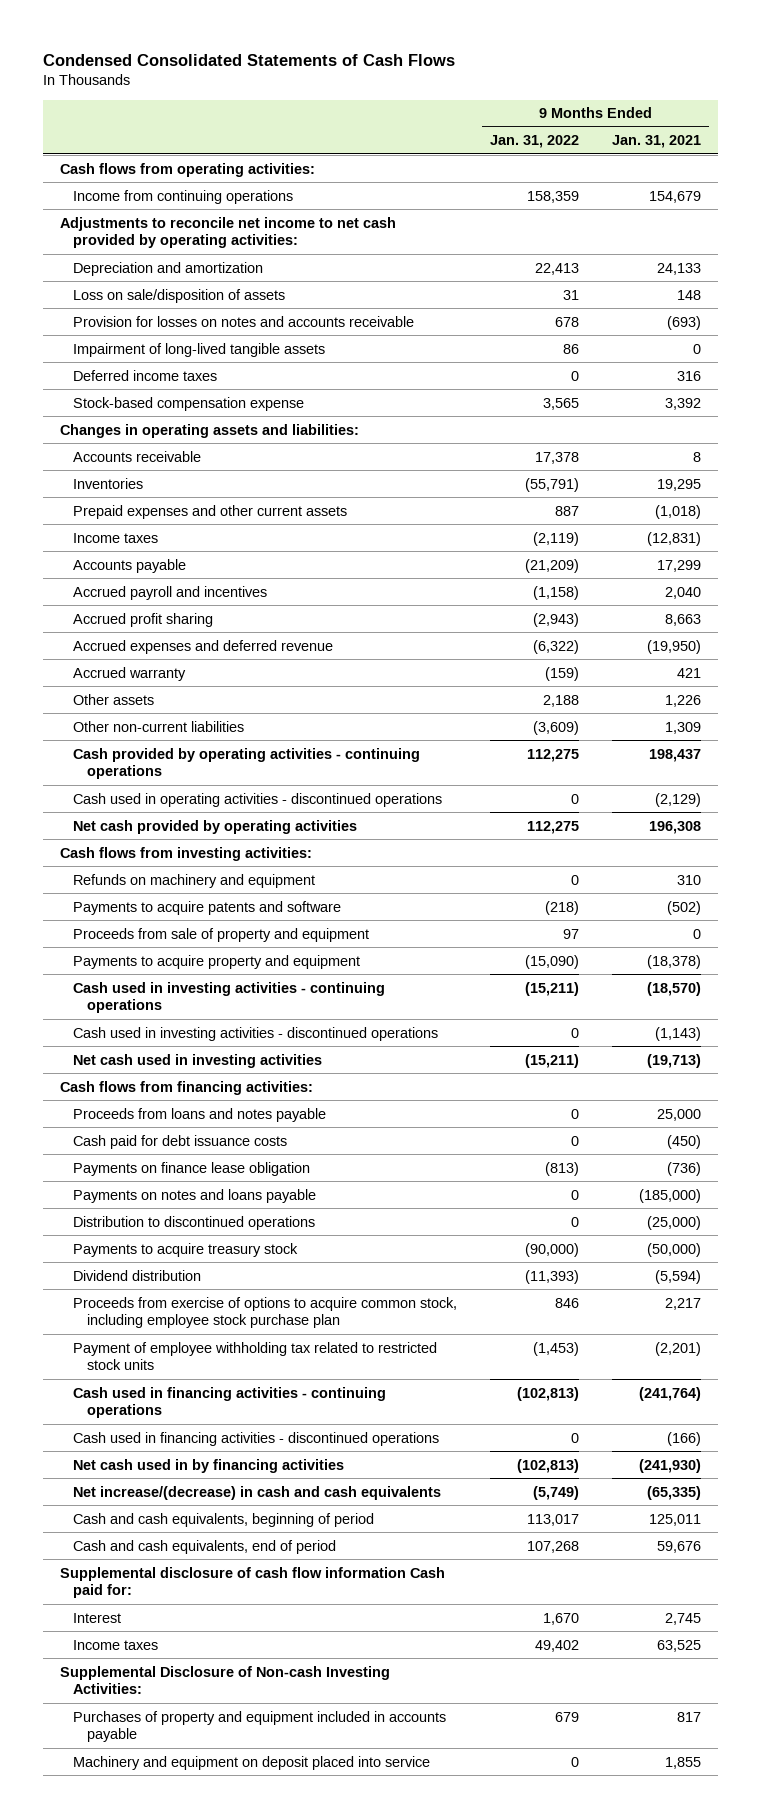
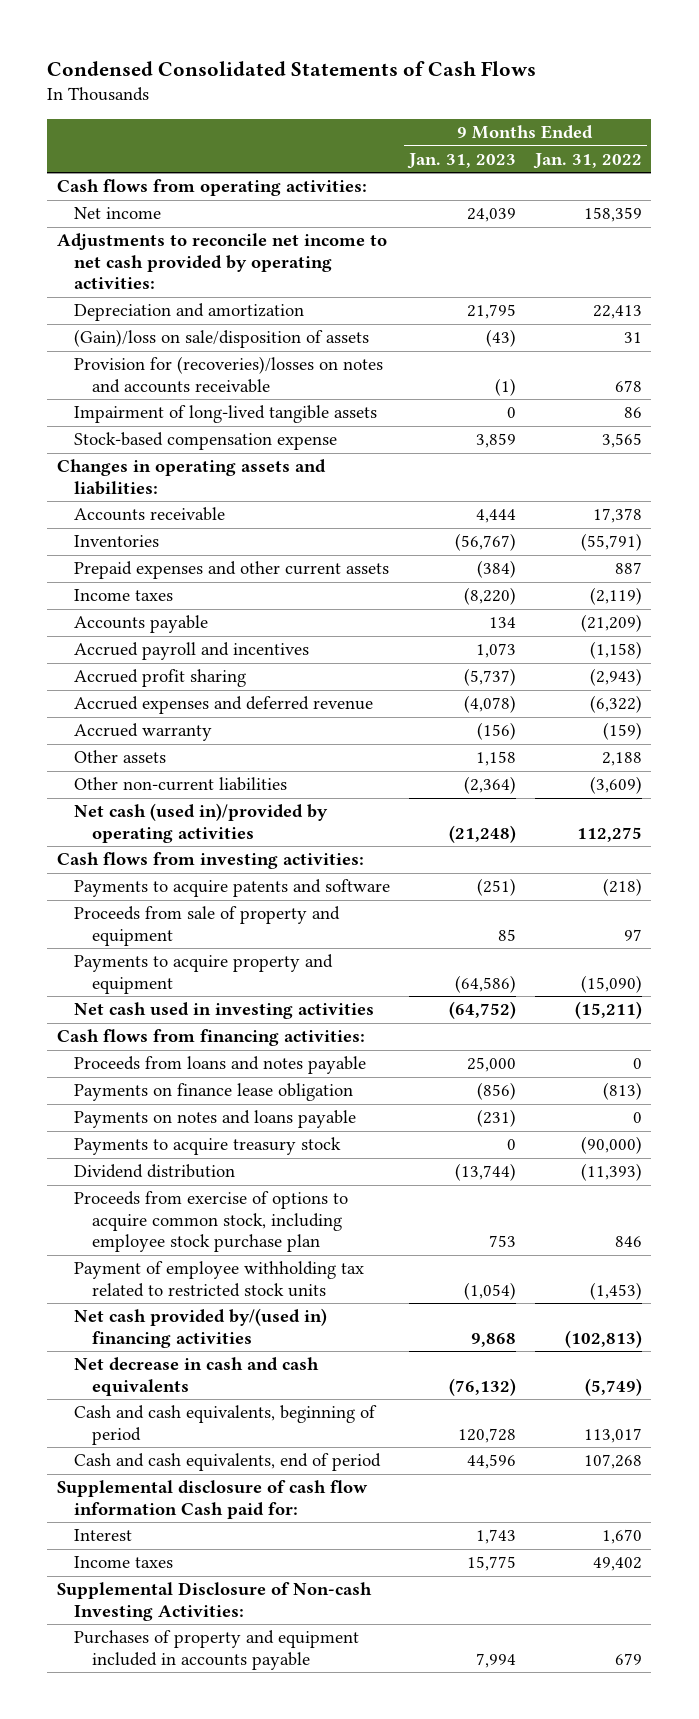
[612,135,702,149] Jan. 31, 2021 -> none
none -> [407,152,517,169] Jan. 31, 2023
[73,189,294,204] Income from continuing operations -> [74,207,162,220] Net income
[73,288,286,303] Loss on sale/disposition of assets -> [74,329,370,349] (Gain)/loss on sale/disposition of assets
[73,315,415,327] Provision for losses on notes and accounts receivable -> [74,356,384,393] Provision for (recoveries)/losses on notes and accounts receivable
[73,369,218,381] Deferred income taxes -> none
[73,747,421,780] Cash provided by operating activities - continuing operations -> none
[73,792,443,807] Cash used in operating activities - discontinued operations -> none
[73,819,358,834] Net cash provided by operating activities -> [74,803,329,843] Net cash (used in)/provided by operating activities
[73,873,316,888] Refunds on machinery and equipment -> none
[73,981,386,1014] Cash used in investing activities - continuing operations -> none
[73,1026,439,1041] Cash used in investing activities - discontinued operations -> none
[73,1134,288,1149] Cash paid for debt issuance costs -> none
[73,1215,316,1230] Distribution to discontinued operations -> none
[73,1386,387,1419] Cash used in financing activities - continuing operations -> none
[73,1431,440,1446] Cash used in financing activities - discontinued operations -> none
[73,1458,345,1473] Net cash used in by financing activities -> [74,1308,328,1348] Net cash provided by/(used in) financing activities
[73,1485,442,1500] Net increase/(decrease) in cash and cash equivalents -> [74,1357,320,1396] Net decrease in cash and cash equivalents
[73,1755,431,1770] Machinery and equipment on deposit placed into service -> none

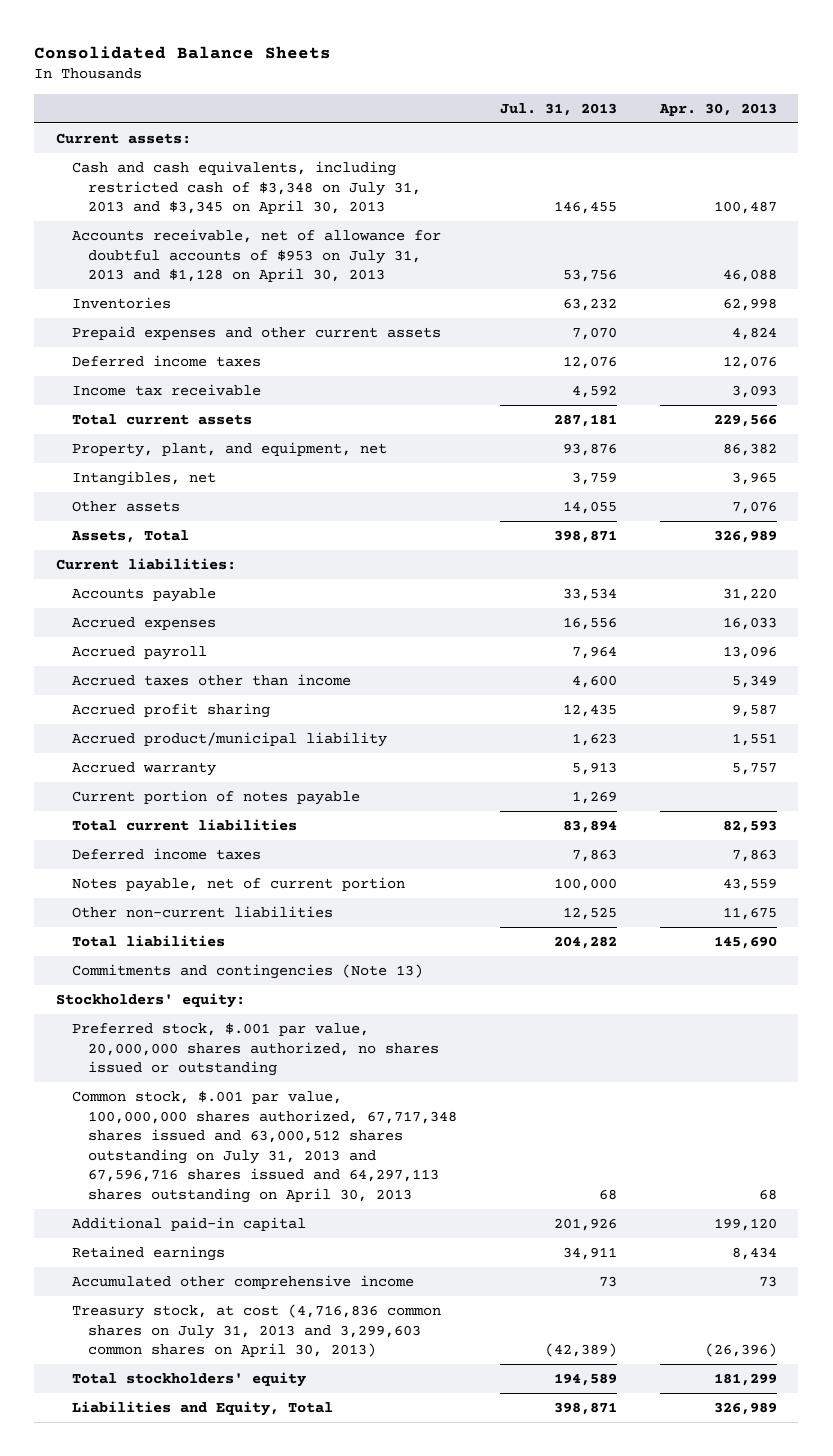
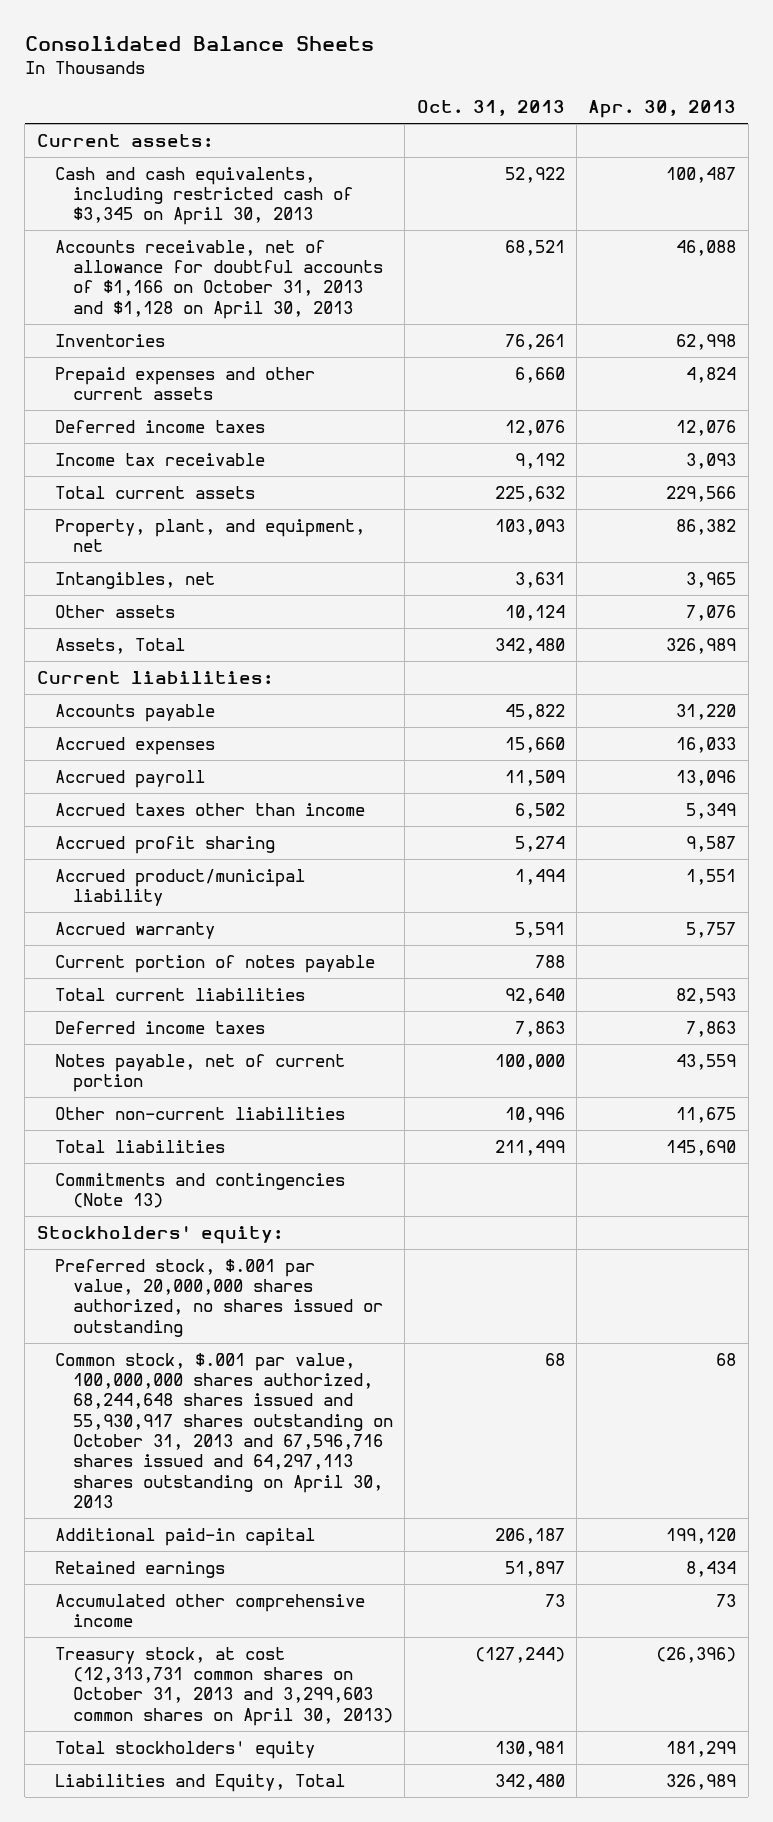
[499,102,617,116] Jul. 31, 2013 -> none
none -> [416,100,565,117] Oct. 31, 2013
[71,160,421,215] Cash and cash equivalents, including restricted cash of $3,348 on July 31, 2013 and $3,345 on April 30, 2013 -> [54,166,353,226] Cash and cash equivalents, including restricted cash of $3,345 on April 30, 2013
[71,228,441,283] Accounts receivable, net of allowance for doubtful accounts of $953 on July 31, 2013 and $1,128 on April 30, 2013 -> [54,239,383,319] Accounts receivable, net of allowance for doubtful accounts of $1,166 on October 31, 2013 and $1,128 on April 30, 2013
[71,1090,457,1203] Common stock, $.001 par value, 100,000,000 shares authorized, 67,717,348 shares issued and 63,000,512 shares outstanding on July 31, 2013 and 67,596,716 shares issued and 64,297,113 shares outstanding on April 30, 2013 -> [54,1352,393,1508] Common stock, $.001 par value, 100,000,000 shares authorized, 68,244,648 shares issued and 55,930,917 shares outstanding on October 31, 2013 and 67,596,716 shares issued and 64,297,113 shares outstanding on April 30, 2013
[71,1303,441,1358] Treasury stock, at cost (4,716,836 common shares on July 31, 2013 and 3,299,603 common shares on April 30, 2013) -> [54,1646,393,1726] Treasury stock, at cost (12,313,731 common shares on October 31, 2013 and 3,299,603 common shares on April 30, 2013)

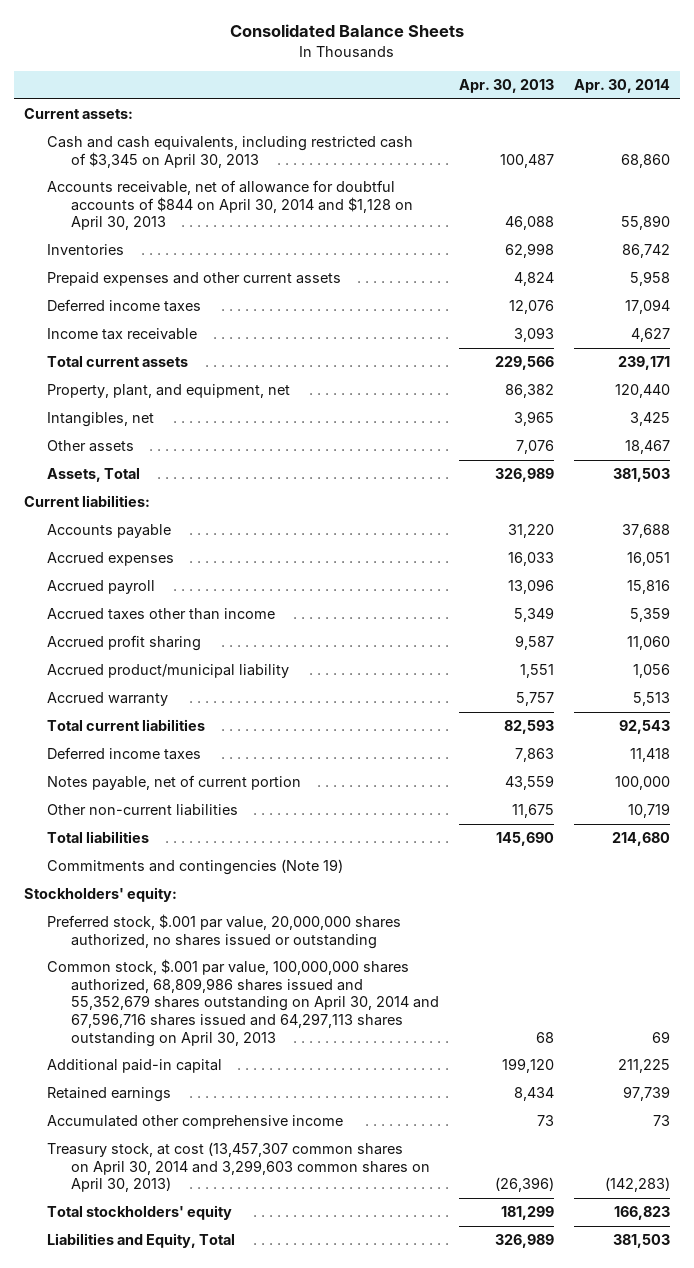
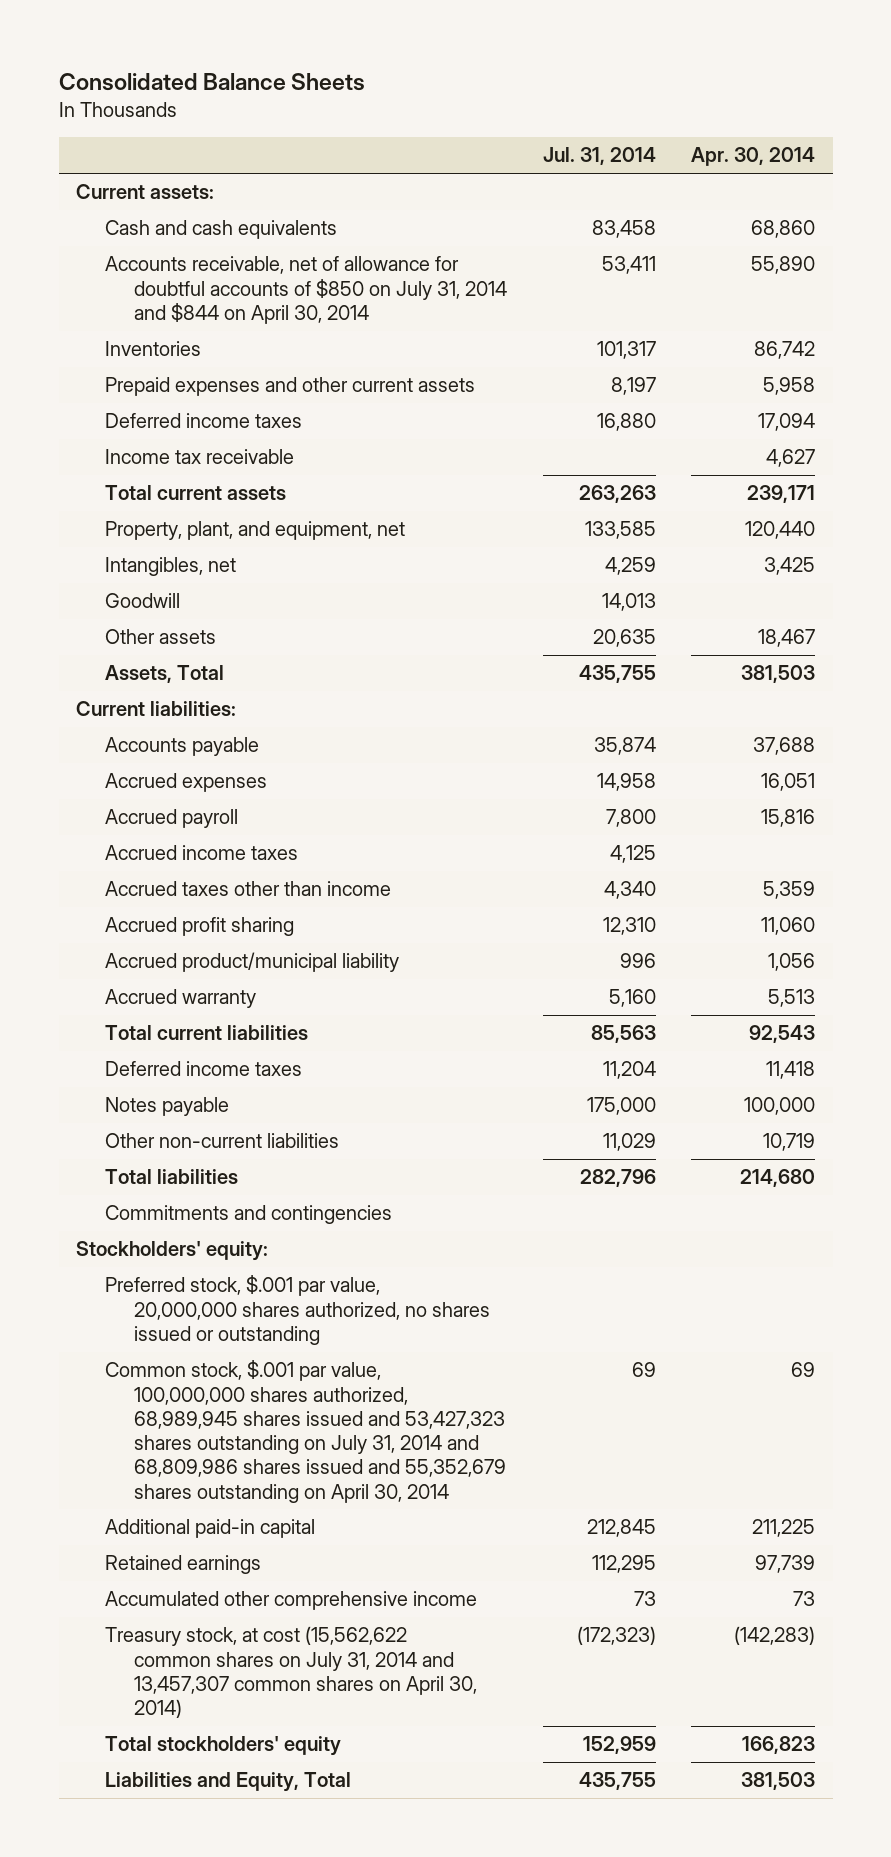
[458,79,554,94] Apr. 30, 2013 -> none
none -> [542,147,656,166] Jul. 31, 2014
[47,136,414,168] Cash and cash equivalents, including restricted cash of $3,345 on April 30, 2013 -> [105,220,338,240] Cash and cash equivalents
[47,180,413,231] Accounts receivable, net of allowance for doubtful accounts of $844 on April 30, 2014 and $1,128 on April 30, 2013 -> [105,256,508,324] Accounts receivable, net of allowance for doubtful accounts of $850 on July 31, 2014 and $844 on April 30, 2014
none -> [105,593,181,609] Goodwill
none -> [105,845,299,861] Accrued income taxes
[47,775,302,791] Notes payable, net of current portion -> [105,1097,230,1117] Notes payable
[47,859,344,876] Commitments and contingencies (Note 19) -> [105,1205,393,1225] Commitments and contingencies
[47,959,439,1047] Common stock, $.001 par value, 100,000,000 shares authorized, 68,809,986 shares issued and 55,352,679 shares outstanding on April 30, 2014 and 67,596,716 shares issued and 64,297,113 shares outstanding on April 30, 2013 -> [105,1360,507,1503] Common stock, $.001 par value, 100,000,000 shares authorized, 68,989,945 shares issued and 53,427,323 shares outstanding on July 31, 2014 and 68,809,986 shares issued and 55,352,679 shares outstanding on April 30, 2014
[47,1142,430,1193] Treasury stock, at cost (13,457,307 common shares on April 30, 2014 and 3,299,603 common shares on April 30, 2013) -> [105,1626,478,1719] Treasury stock, at cost (15,562,622 common shares on July 31, 2014 and 13,457,307 common shares on April 30, 2014)

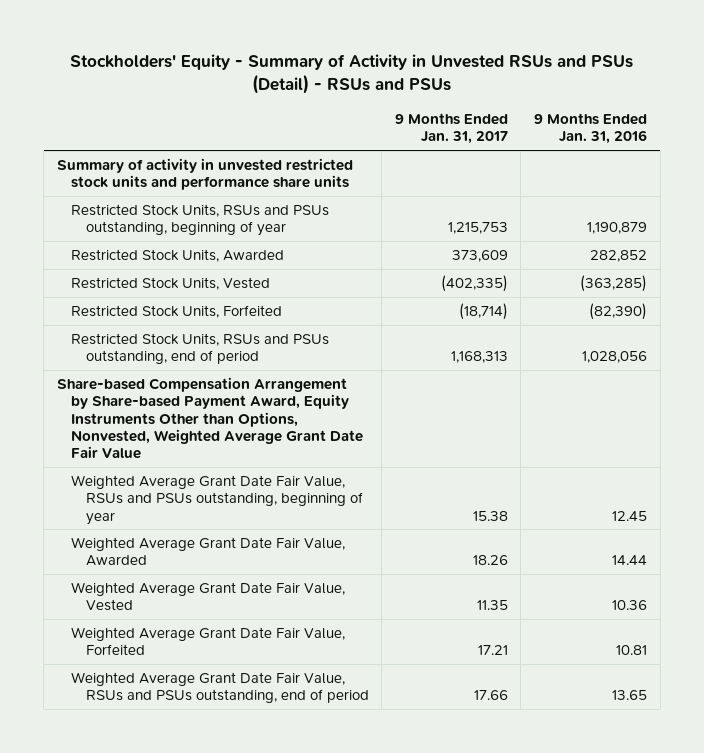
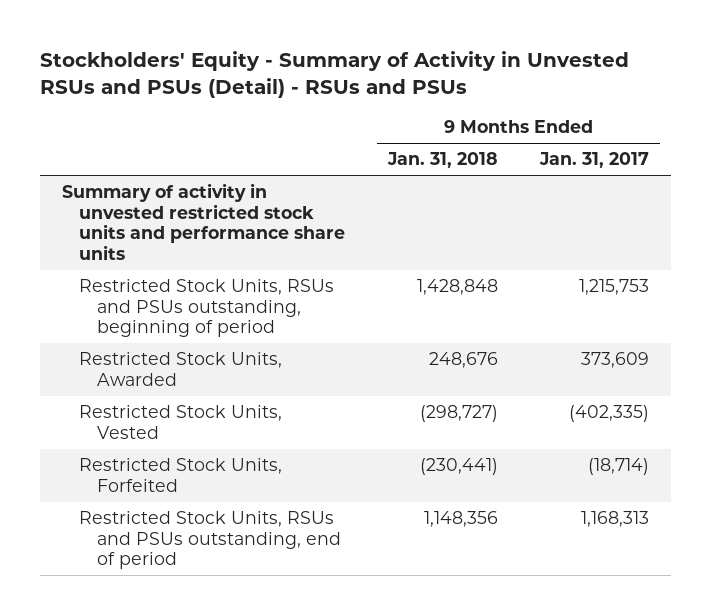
[534,113,648,145] 9 Months Ended Jan. 31, 2016 -> none
none -> [386,152,498,169] Jan. 31, 2018
[71,204,330,237] Restricted Stock Units, RSUs and PSUs outstanding, beginning of year -> [79,278,335,338] Restricted Stock Units, RSUs and PSUs outstanding, beginning of period
[56,377,364,460] Share-based Compensation Arrangement by Share-based Payment Award, Equity Instruments Other than Options, Nonvested, Weighted Average Grant Date Fair Value -> none
[71,475,363,525] Weighted Average Grant Date Fair Value, RSUs and PSUs outstanding, beginning of year -> none
[71,537,346,567] Weighted Average Grant Date Fair Value, Awarded -> none
[71,582,346,612] Weighted Average Grant Date Fair Value, Vested -> none
[71,627,346,656] Weighted Average Grant Date Fair Value, Forfeited -> none
[71,672,369,704] Weighted Average Grant Date Fair Value, RSUs and PSUs outstanding, end of period -> none

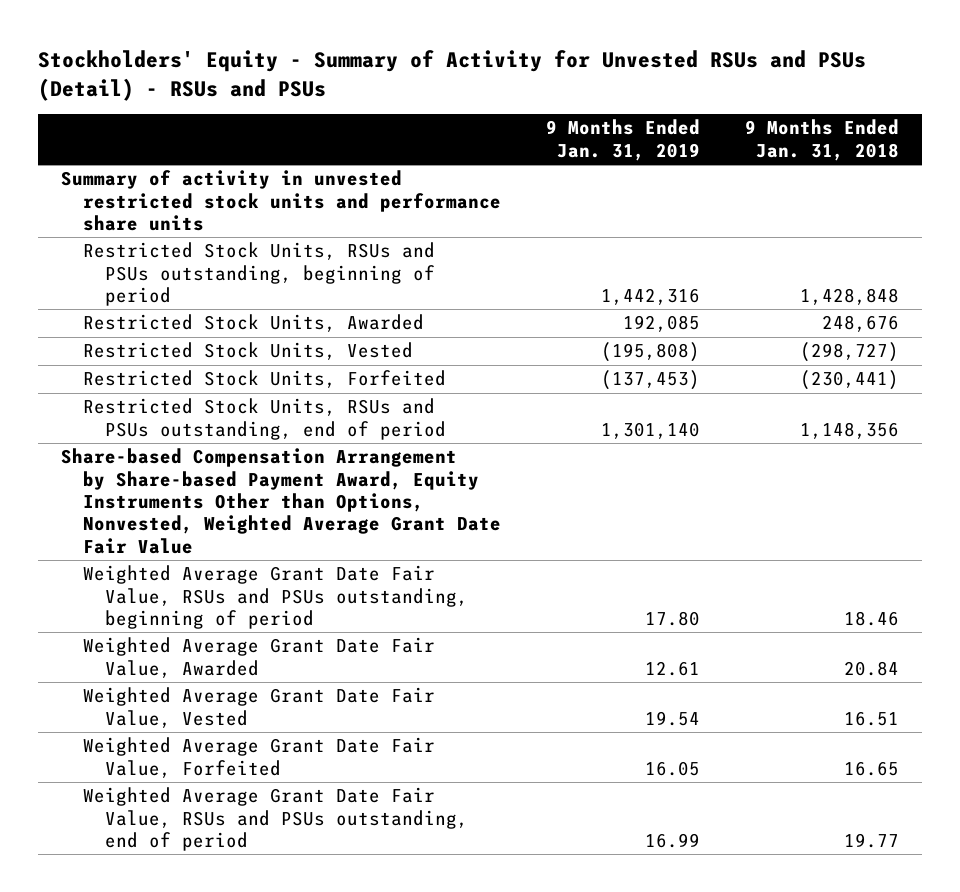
[40,51,630,99] Stockholders' Equity - Summary of Activity in Unvested RSUs and PSUs (Detail) - RSUs and PSUs -> [38,50,867,101] Stockholders' Equity - Summary of Activity for Unvested RSUs and PSUs (Detail) - RSUs and PSUs
[539,152,650,169] Jan. 31, 2017 -> none
none -> [546,119,701,161] 9 Months Ended Jan. 31, 2019
none -> [60,448,502,554] Share-based Compensation Arrangement by Share-based Payment Award, Equity Instruments Other than Options, Nonvested, Weighted Average Grant Date Fair Value
none -> [83,565,469,629] Weighted Average Grant Date Fair Value, RSUs and PSUs outstanding, beginning of period
none -> [83,637,436,678] Weighted Average Grant Date Fair Value, Awarded
none -> [83,687,436,728] Weighted Average Grant Date Fair Value, Vested
none -> [83,737,436,778] Weighted Average Grant Date Fair Value, Forfeited
none -> [83,787,469,851] Weighted Average Grant Date Fair Value, RSUs and PSUs outstanding, end of period

